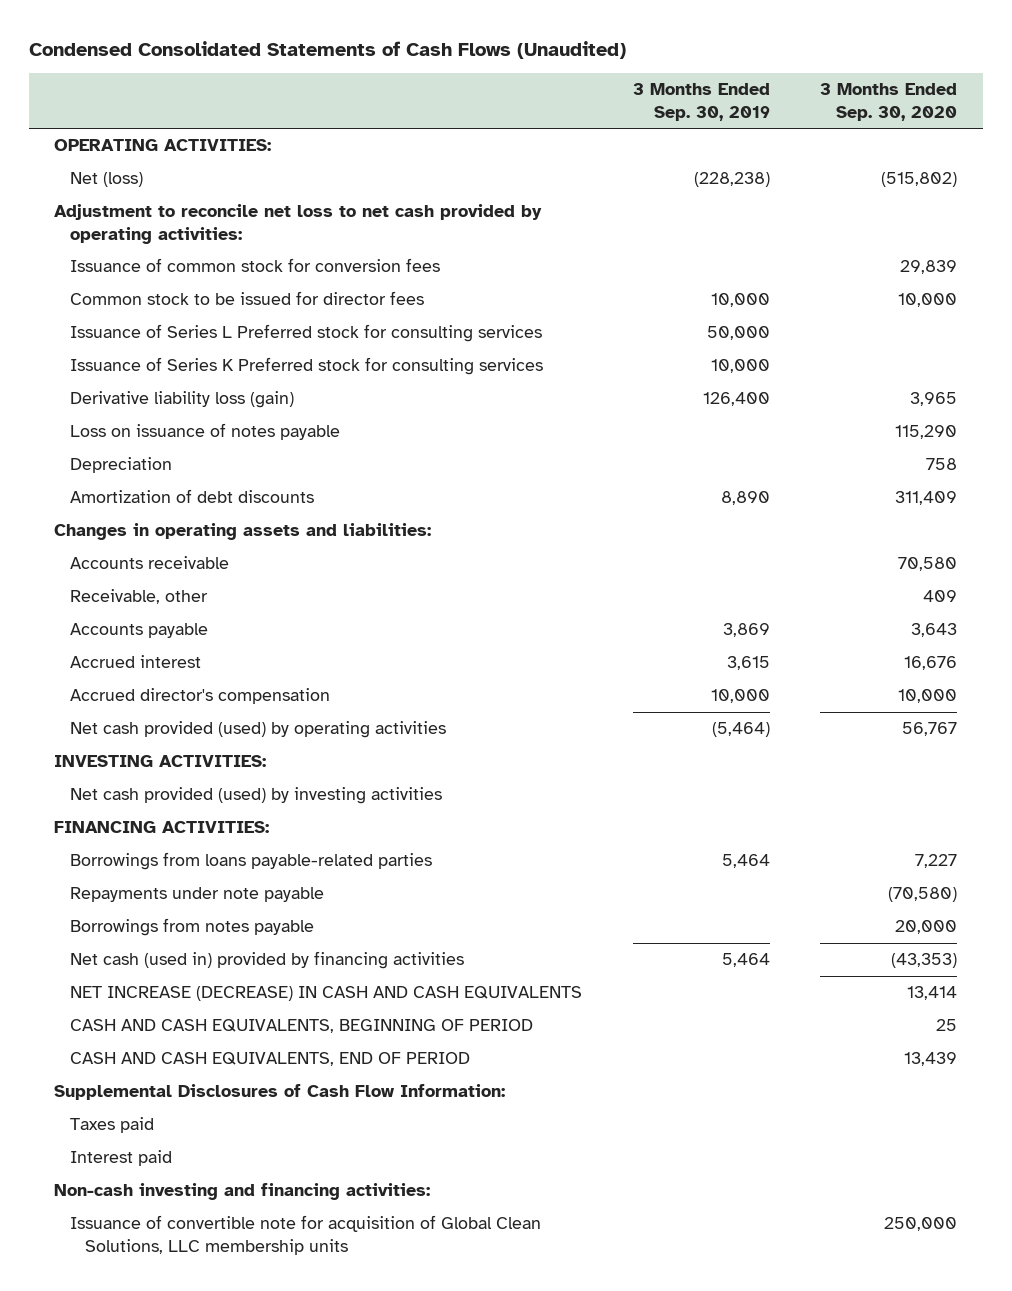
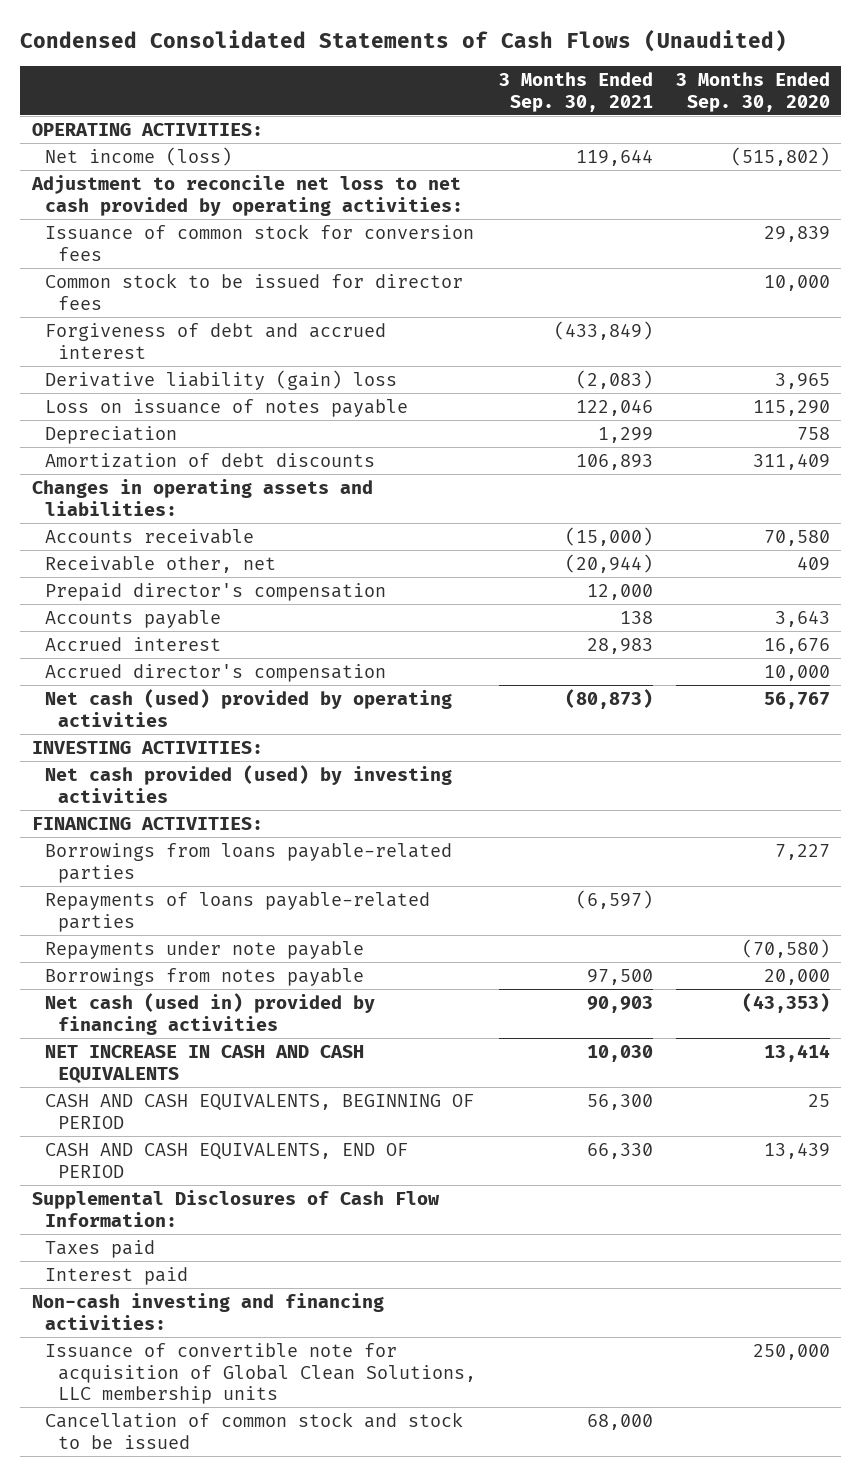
[632,83,770,121] 3 Months Ended Sep. 30, 2019 -> none
none -> [498,71,653,112] 3 Months Ended Sep. 30, 2021
[69,172,143,188] Net (loss) -> [44,146,232,166] Net income (loss)
[69,324,542,343] Issuance of Series L Preferred stock for consulting services -> none
[69,357,543,376] Issuance of Series K Preferred stock for consulting services -> none
none -> [44,322,386,359] Forgiveness of debt and accrued interest
[69,391,294,409] Derivative liability loss (gain) -> [44,369,397,390] Derivative liability (gain) loss
[69,589,208,605] Receivable, other -> [44,555,276,573] Receivable other, net
none -> [44,582,386,601] Prepaid director's compensation
[69,721,446,739] Net cash provided (used) by operating activities -> [44,688,452,727] Net cash (used) provided by operating activities
none -> [44,891,430,932] Repayments of loans payable-related parties
[69,986,582,1002] NET INCREASE (DECREASE) IN CASH AND CASH EQUIVALENTS -> [44,1044,364,1083] NET INCREASE IN CASH AND CASH EQUIVALENTS
none -> [44,1411,463,1449] Cancellation of common stock and stock to be issued

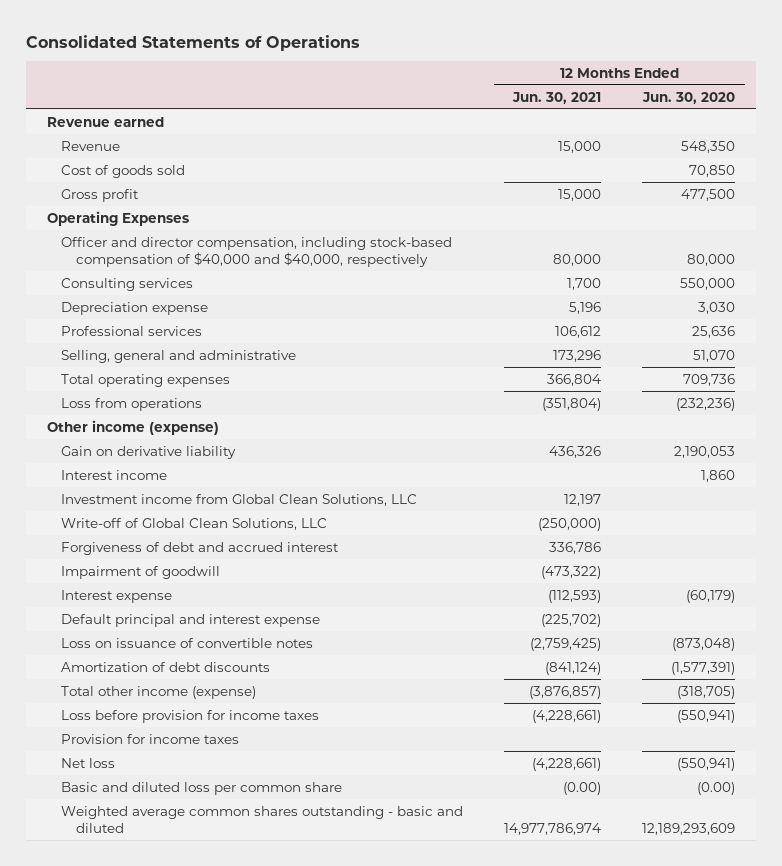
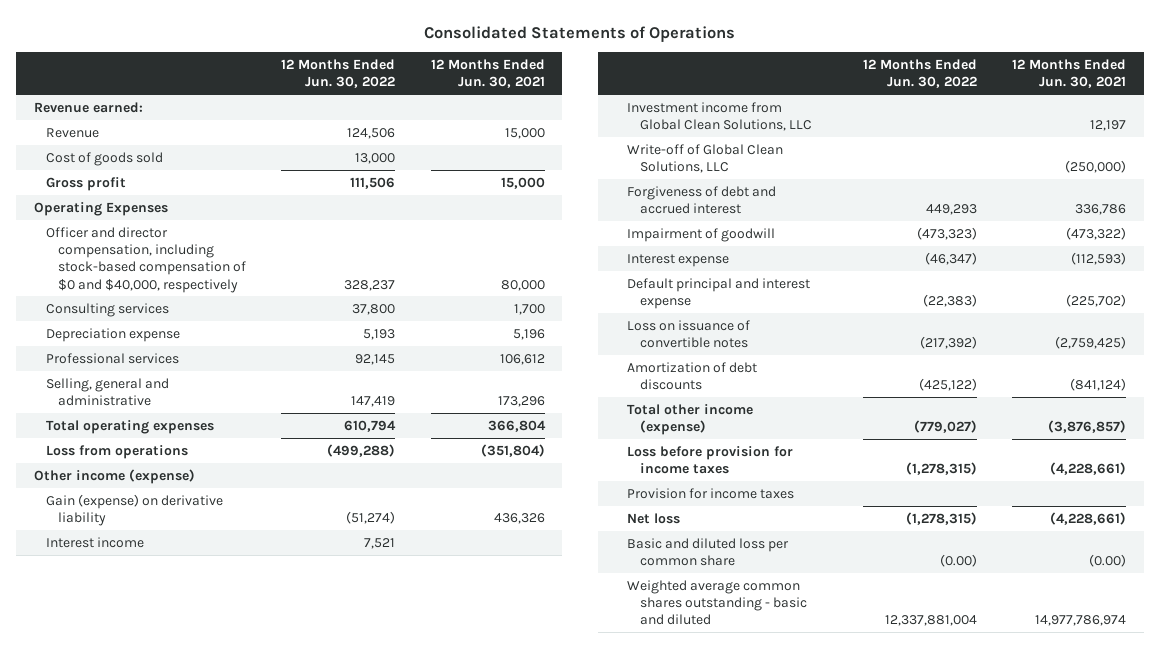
[642,91,736,104] Jun. 30, 2020 -> none
none -> [281,59,396,89] 12 Months Ended Jun. 30, 2022
[46,116,164,127] Revenue earned -> [33,101,143,113] Revenue earned:
[61,236,453,267] Officer and director compensation, including stock-based compensation of $40,000 and $40,000, respectively -> [45,226,246,293] Officer and director compensation, including stock-based compensation of $0 and $40,000, respectively
[61,445,237,459] Gain on derivative liability -> [45,493,223,527] Gain (expense) on derivative liability

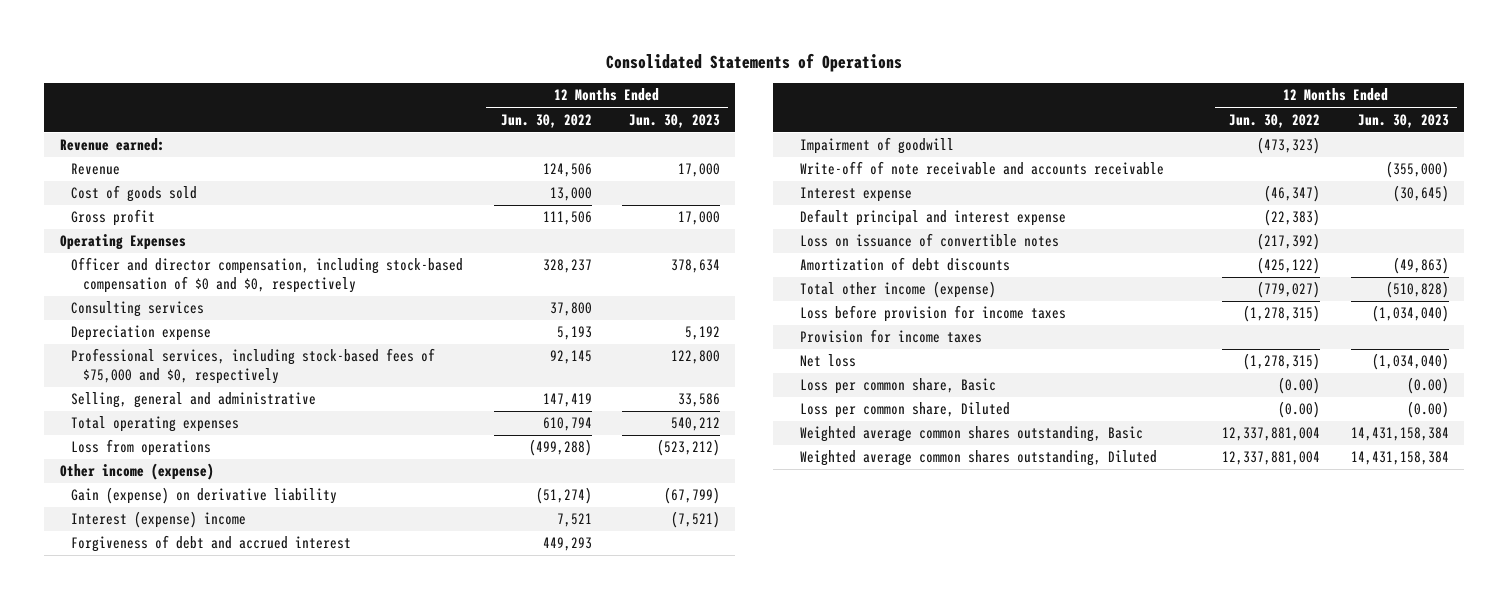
[430,59,545,89] 12 Months Ended Jun. 30, 2021 -> none
none -> [629,113,721,128] Jun. 30, 2023
[45,226,246,293] Officer and director compensation, including stock-based compensation of $0 and $40,000, respectively -> [71,257,464,294] Officer and director compensation, including stock-based compensation of $0 and $0, respectively
[45,352,179,364] Professional services -> [71,348,436,385] Professional services, including stock-based fees of $75,000 and $0, respectively
[627,101,812,132] Investment income from Global Clean Solutions, LLC -> none
[627,143,784,174] Write-off of Global Clean Solutions, LLC -> none
[45,536,144,548] Interest income -> [71,511,247,529] Interest (expense) income
none -> [800,161,1165,176] Write-off of note receivable and accounts receivable
[627,537,790,567] Basic and diluted loss per common share -> [800,378,997,395] Loss per common share, Basic
none -> [800,402,1011,419] Loss per common share, Diluted
[627,579,807,626] Weighted average common shares outstanding - basic and diluted -> [800,426,1144,443] Weighted average common shares outstanding, Basic
none -> [800,450,1158,467] Weighted average common shares outstanding, Diluted

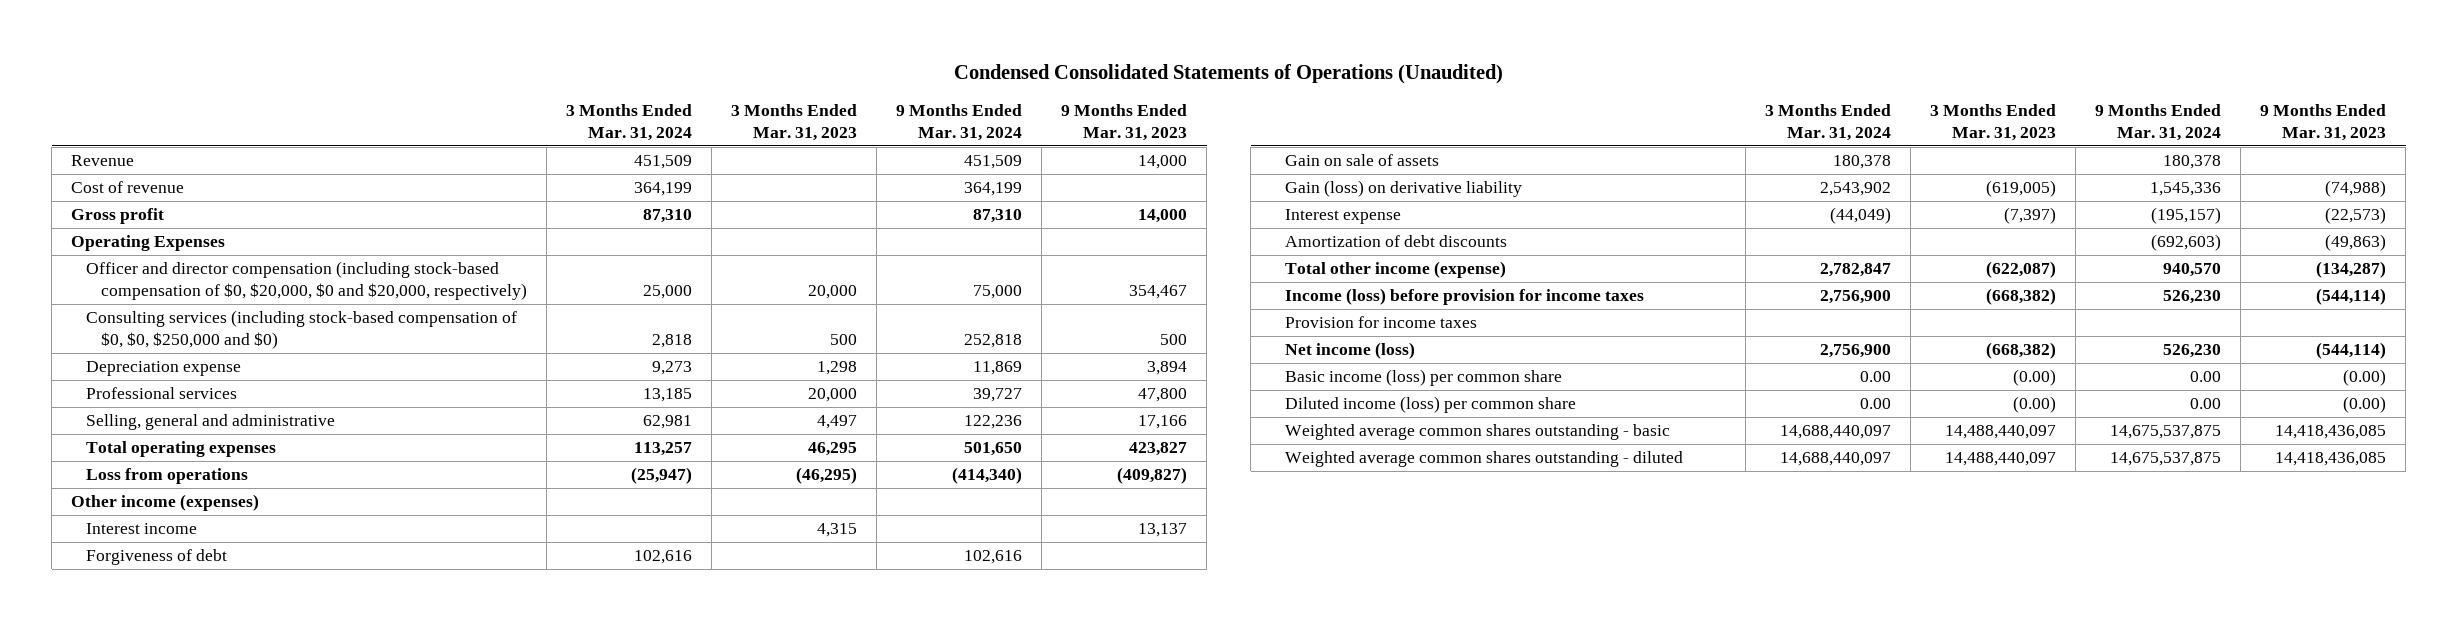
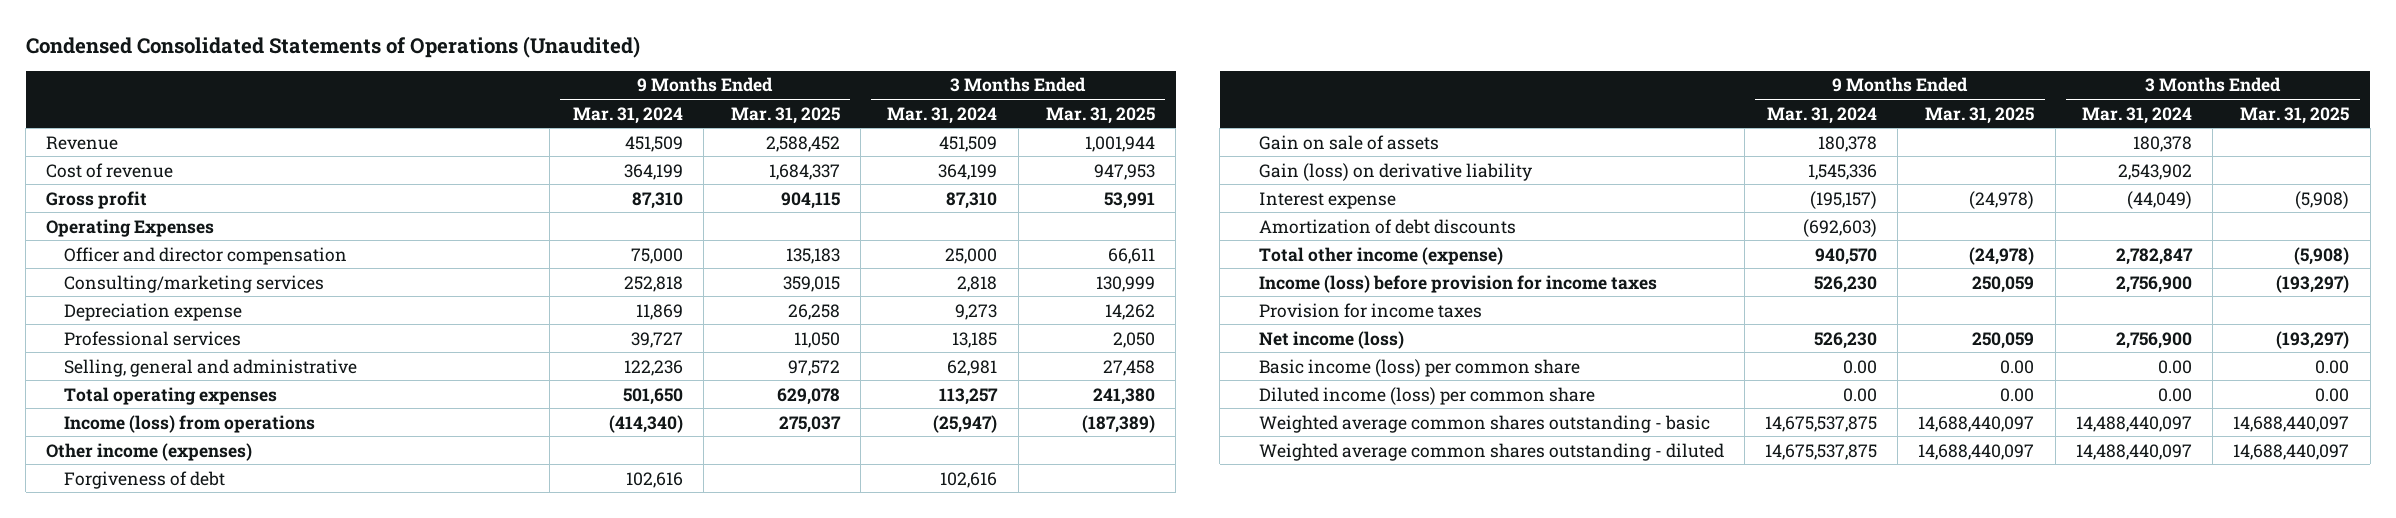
[731,104,858,141] 3 Months Ended Mar. 31, 2023 -> none
[1061,104,1188,141] 9 Months Ended Mar. 31, 2023 -> none
none -> [731,106,841,124] Mar. 31, 2025
none -> [1045,106,1155,124] Mar. 31, 2025
[86,261,528,300] Officer and director compensation (including stock-based compensation of $0, $20,000, $0 and $20,000, respectively) -> [64,246,348,265] Officer and director compensation
[86,310,518,349] Consulting services (including stock-based compensation of $0, $0, $250,000 and $0) -> [64,274,325,293] Consulting/marketing services
[86,468,249,485] Loss from operations -> [64,414,316,433] Income (loss) from operations
[86,523,198,535] Interest income -> none
[1780,425,1892,440] 14,688,440,097 -> [2075,415,2192,432] 14,488,440,097
[1780,452,1892,467] 14,688,440,097 -> [2075,443,2192,460] 14,488,440,097

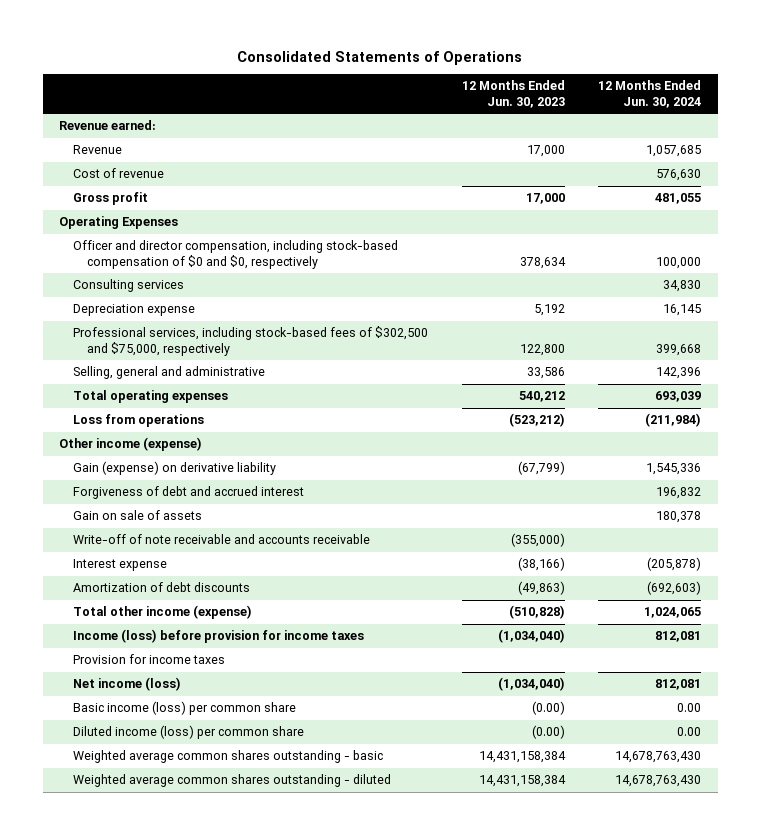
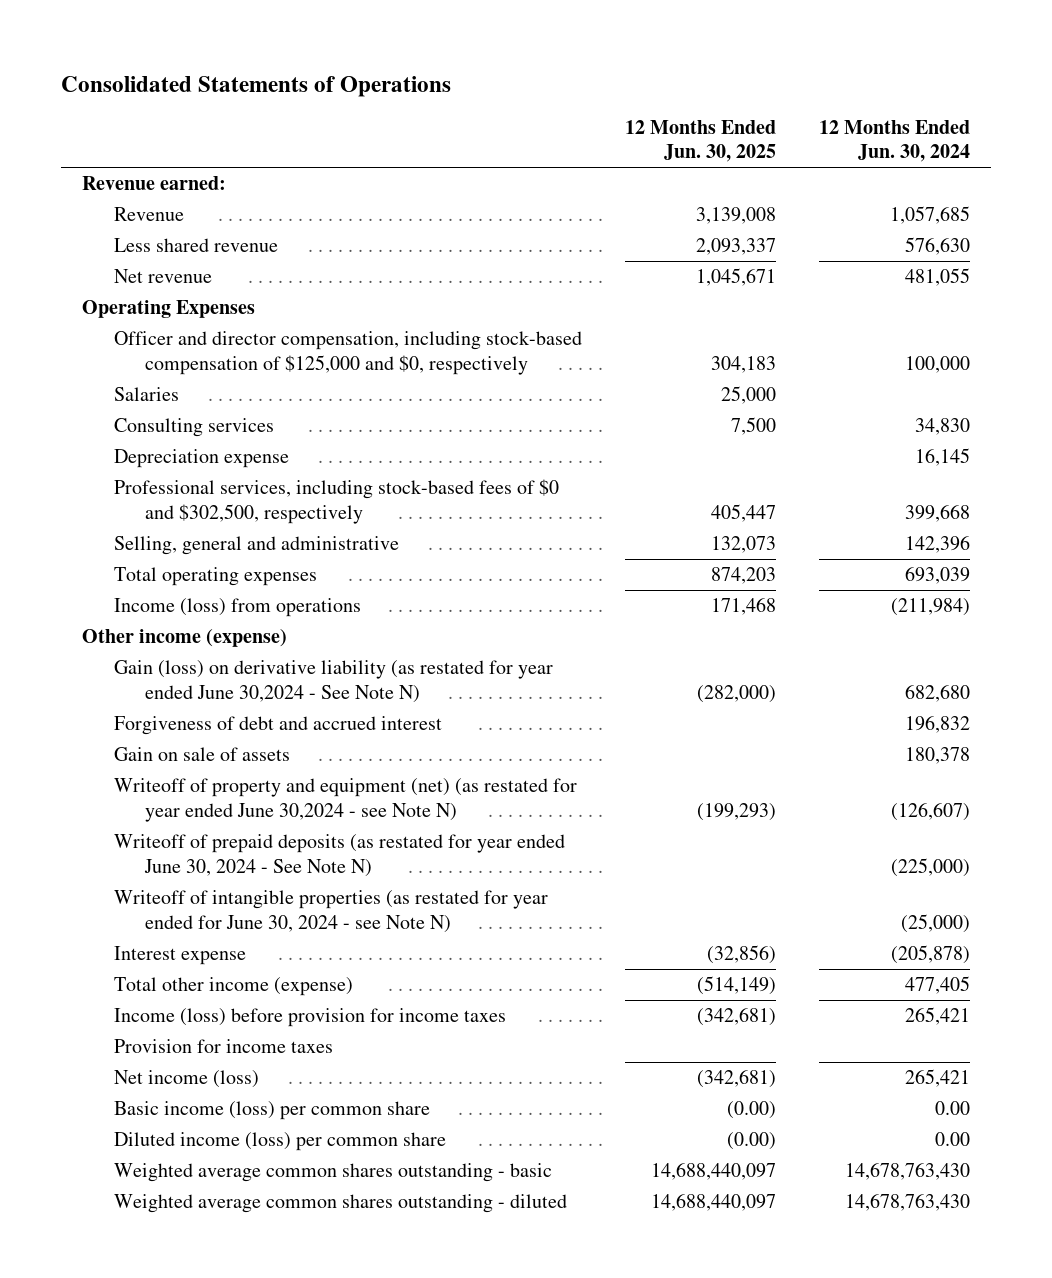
[461,80,565,108] 12 Months Ended Jun. 30, 2023 -> none
none -> [624,119,776,163] 12 Months Ended Jun. 30, 2025
[73,168,165,179] Cost of revenue -> [113,238,278,253] Less shared revenue
[73,192,149,206] Gross profit -> [113,269,212,284] Net revenue
[73,240,399,269] Officer and director compensation, including stock-based compensation of $0 and $0, respectively -> [113,331,582,375] Officer and director compensation, including stock-based compensation of $125,000 and $0, respectively
none -> [113,387,179,402] Salaries
[73,326,429,356] Professional services, including stock-based fees of $302,500 and $75,000, respectively -> [113,479,559,524] Professional services, including stock-based fees of $0 and $302,500, respectively
[73,414,205,428] Loss from operations -> [113,598,361,618] Income (loss) from operations
[73,461,277,476] Gain (expense) on derivative liability -> [113,660,553,703] Gain (loss) on derivative liability (as restated for year ended June 30,2024 - See Note N)
[646,463,702,476] 1,545,336 -> [904,683,970,702] 682,680
[73,534,371,545] Write-off of note receivable and accounts receivable -> none
none -> [113,778,577,822] Writeoff of property and equipment (net) (as restated for year ended June 30,2024 - see Note N)
none -> [113,834,565,877] Writeoff of prepaid deposits (as restated for year ended June 30, 2024 - See Note N)
none -> [113,890,548,933] Writeoff of intangible properties (as restated for year ended for June 30, 2024 - see Note N)
[73,582,251,593] Amortization of debt discounts -> none
[644,607,702,619] 1,024,065 -> [904,976,970,995] 477,405
[655,631,702,643] 812,081 -> [904,1007,970,1026] 265,421
[655,679,702,691] 812,081 -> [904,1069,970,1088] 265,421

